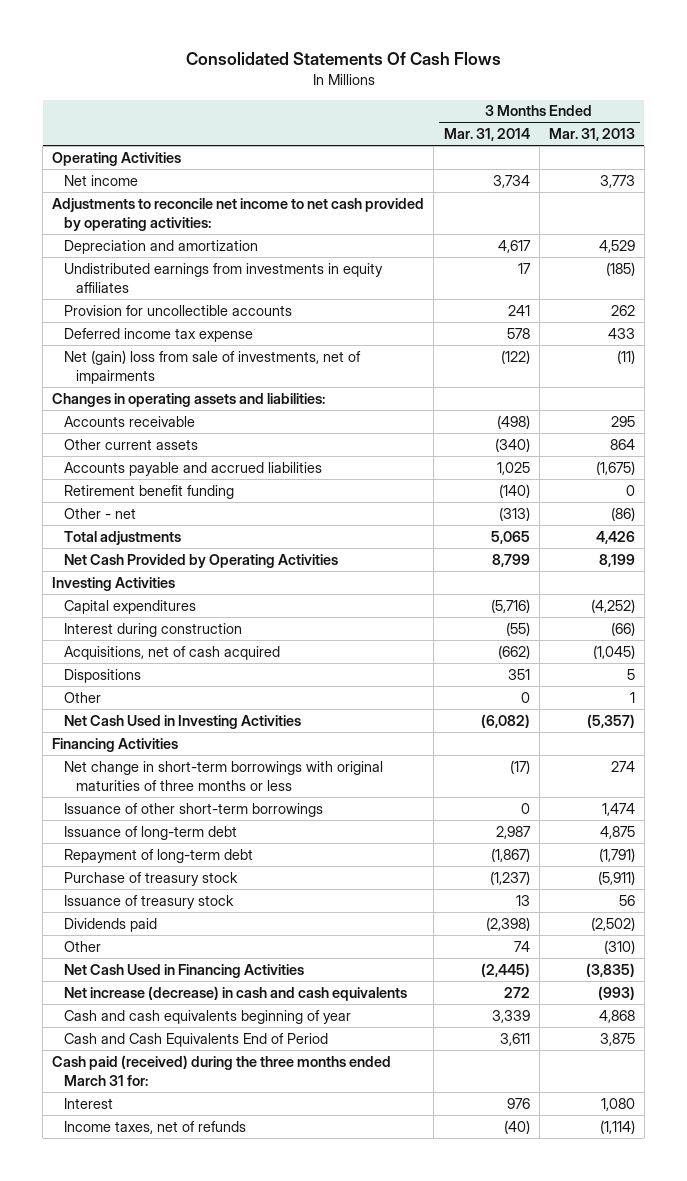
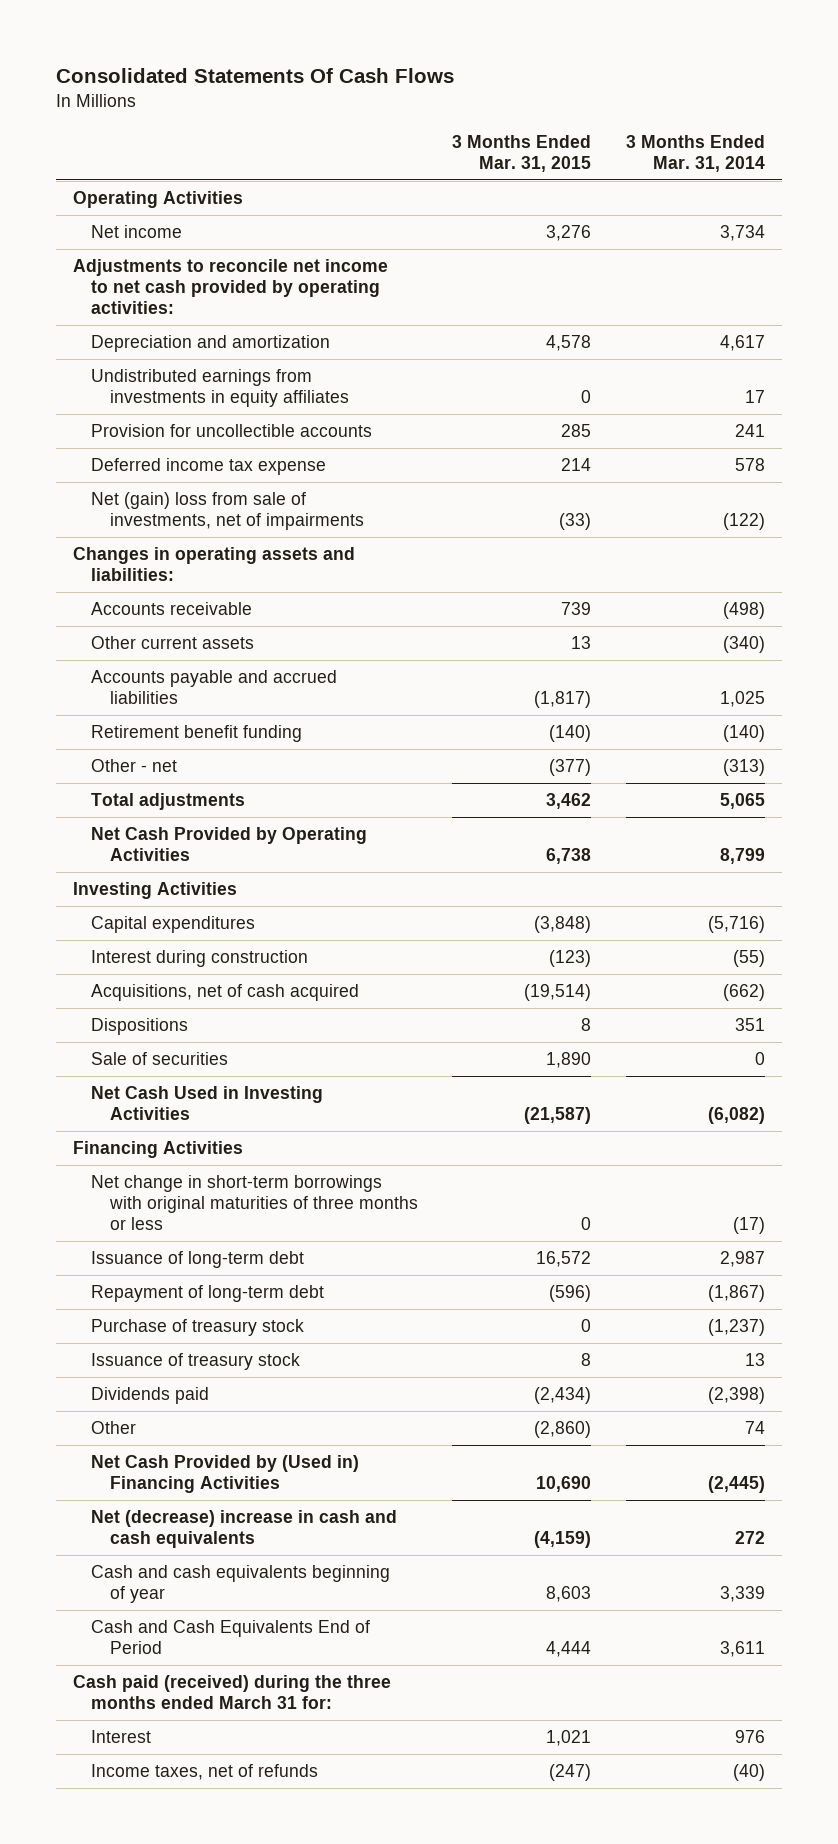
[548,128,635,142] Mar. 31, 2013 -> none
none -> [452,134,592,172] 3 Months Ended Mar. 31, 2015
[64,691,102,703] Other -> none
none -> [91,1052,229,1066] Sale of securities
[64,802,324,817] Issuance of other short-term borrowings -> none
[64,963,305,978] Net Cash Used in Financing Activities -> [91,1455,360,1494] Net Cash Provided by (Used in) Financing Activities
[64,985,408,1001] Net increase (decrease) in cash and cash equivalents -> [91,1510,398,1549] Net (decrease) increase in cash and cash equivalents

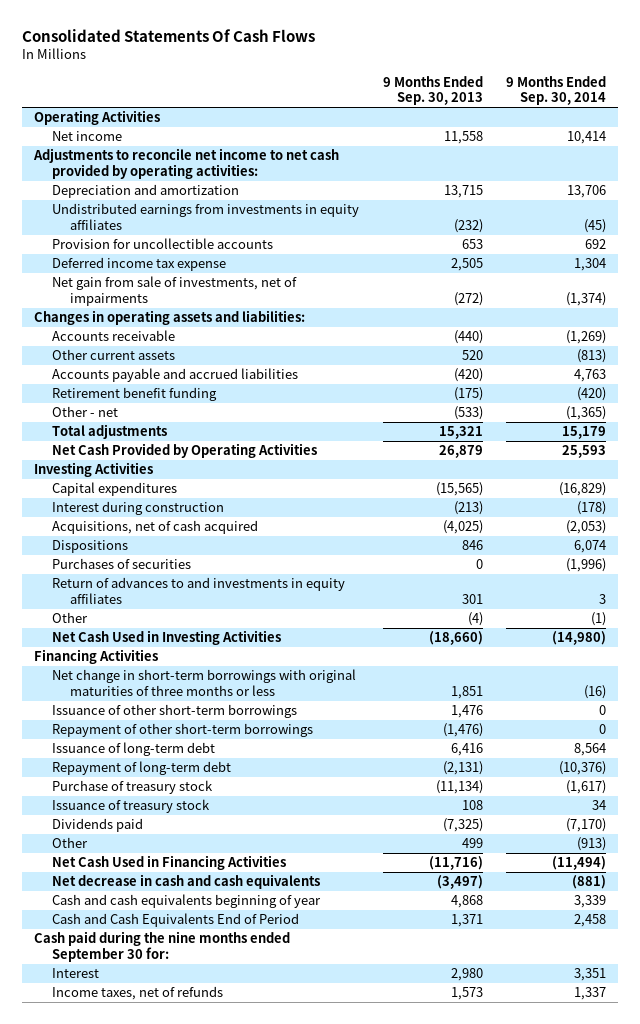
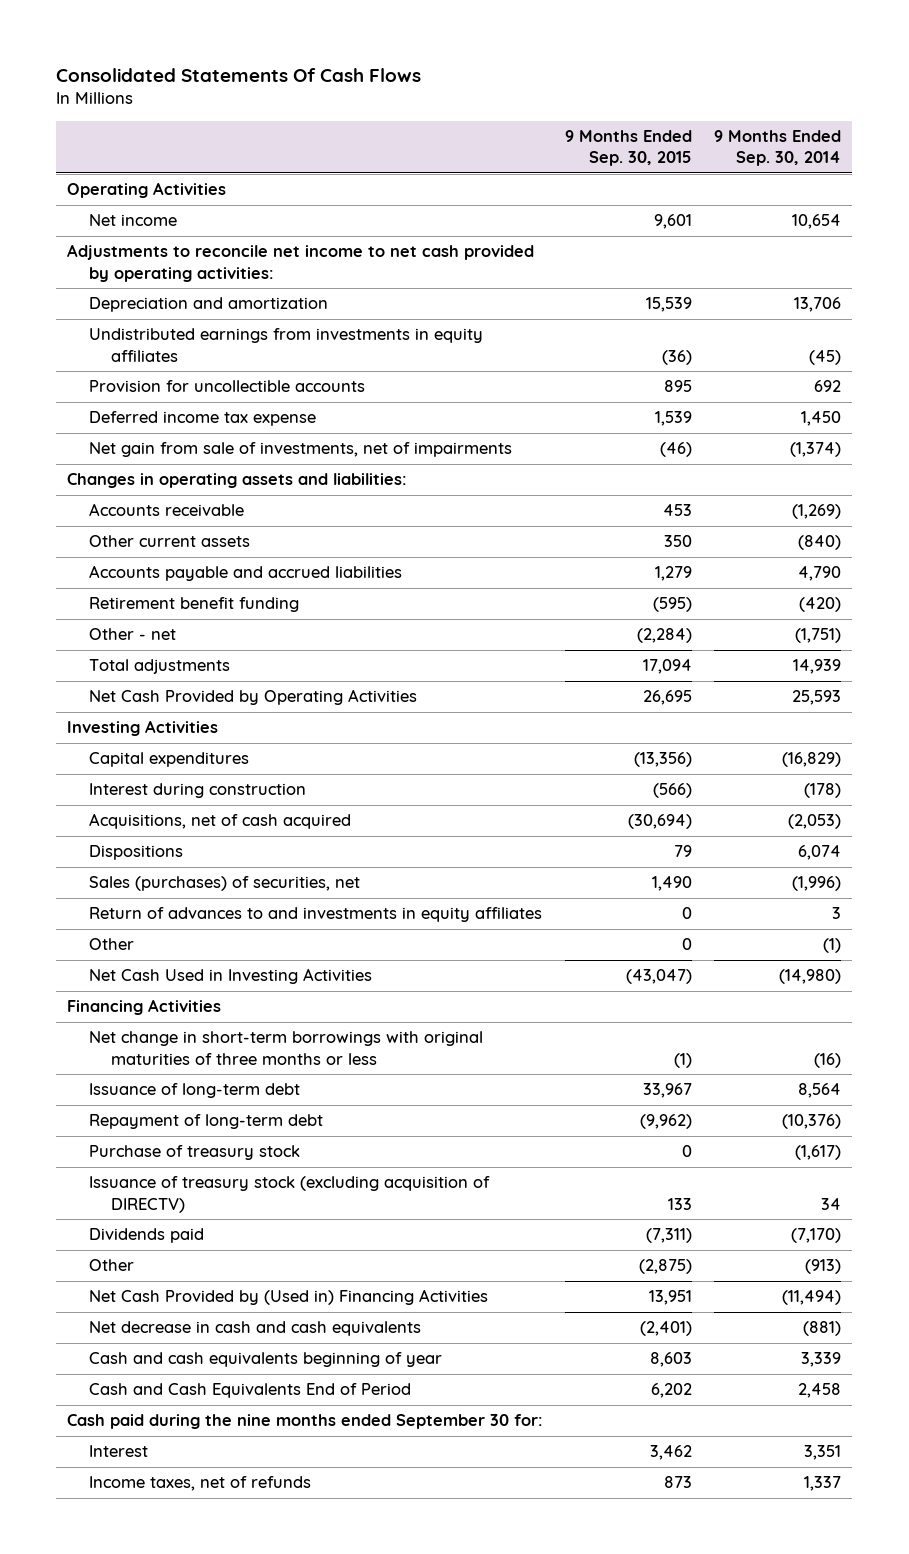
[382,75,483,106] 9 Months Ended Sep. 30, 2013 -> none
none -> [565,129,693,167] 9 Months Ended Sep. 30, 2015
[567,131,607,145] 10,414 -> [792,214,842,230] 10,654
[574,258,607,272] 1,304 -> [801,411,842,427] 1,450
[577,349,607,364] (813) -> [798,535,842,551] (840)
[574,369,607,383] 4,763 -> [798,566,842,582] 4,790
[566,406,607,421] (1,365) -> [795,628,842,644] (1,751)
[562,426,607,440] 15,179 -> [793,659,842,675] 14,939
[52,558,192,570] Purchases of securities -> [89,876,361,892] Sales (purchases) of securities, net
[52,704,298,719] Issuance of other short-term borrowings -> none
[52,723,314,738] Repayment of other short-term borrowings -> none
[52,799,211,814] Issuance of treasury stock -> [89,1176,491,1213] Issuance of treasury stock (excluding acquisition of DIRECTV)
[52,855,287,871] Net Cash Used in Financing Activities -> [89,1289,489,1306] Net Cash Provided by (Used in) Financing Activities

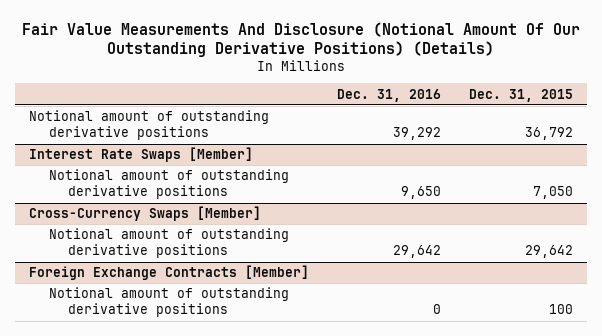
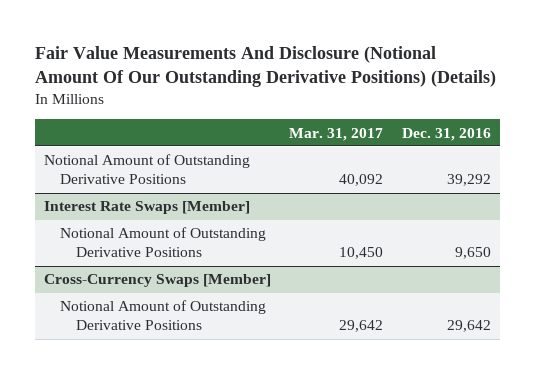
[468,88,573,102] Dec. 31, 2015 -> none
none -> [289,127,384,141] Mar. 31, 2017
[29,110,270,141] Notional amount of outstanding derivative positions -> [43,154,250,185] Notional Amount of Outstanding Derivative Positions
[48,169,289,200] Notional amount of outstanding derivative positions -> [60,227,267,258] Notional Amount of Outstanding Derivative Positions
[29,265,310,281] Foreign Exchange Contracts [Member] -> none
[48,287,289,318] Notional amount of outstanding derivative positions -> none
[48,228,289,259] Notional amount of outstanding derivative positions -> [60,300,267,331] Notional Amount of Outstanding Derivative Positions

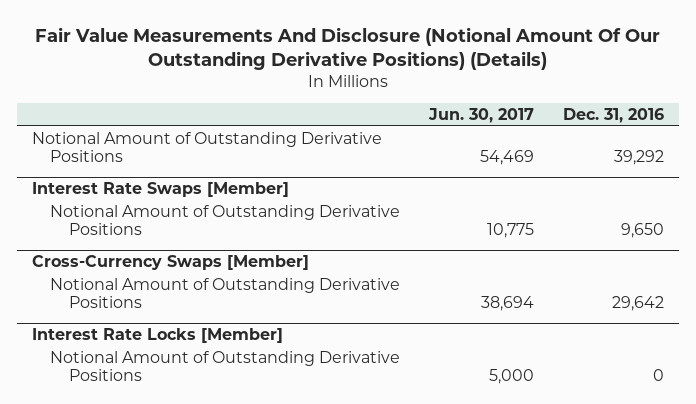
[289,127,384,141] Mar. 31, 2017 -> none
none -> [428,108,535,124] Jun. 30, 2017
none -> [31,327,283,343] Interest Rate Locks [Member]
none -> [50,350,401,382] Notional Amount of Outstanding Derivative Positions

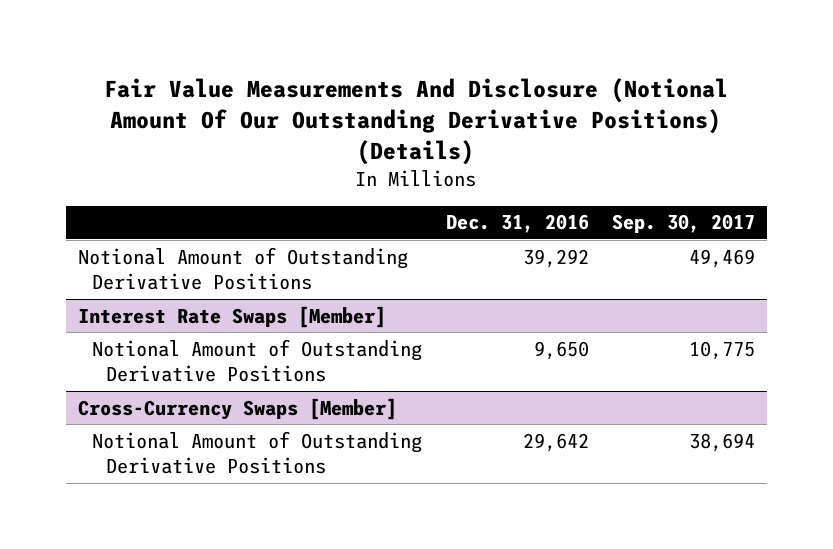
[428,108,535,124] Jun. 30, 2017 -> none
none -> [612,214,756,234] Sep. 30, 2017
[31,327,283,343] Interest Rate Locks [Member] -> none
[50,350,401,382] Notional Amount of Outstanding Derivative Positions -> none

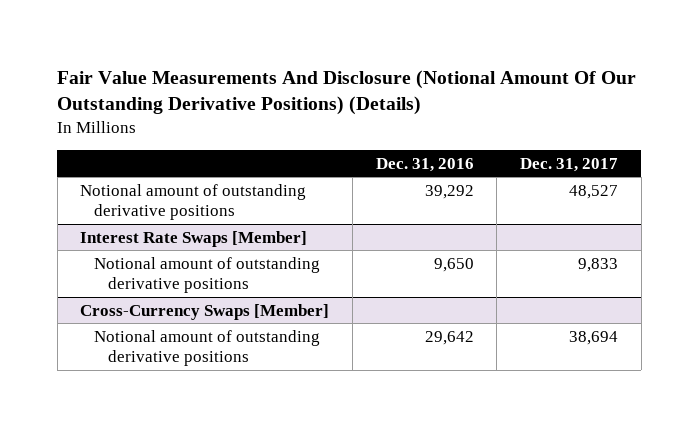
[612,214,756,234] Sep. 30, 2017 -> none
none -> [520,157,619,172] Dec. 31, 2017
[77,246,408,290] Notional Amount of Outstanding Derivative Positions -> [80,183,307,221] Notional amount of outstanding derivative positions
[91,338,422,382] Notional Amount of Outstanding Derivative Positions -> [94,256,321,294] Notional amount of outstanding derivative positions
[91,430,422,474] Notional Amount of Outstanding Derivative Positions -> [94,329,321,367] Notional amount of outstanding derivative positions

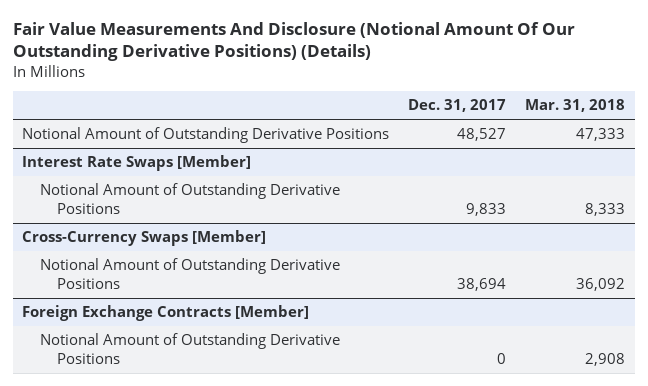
[375,157,474,172] Dec. 31, 2016 -> none
none -> [525,99,626,113] Mar. 31, 2018
[80,183,307,221] Notional amount of outstanding derivative positions -> [22,127,390,144] Notional Amount of Outstanding Derivative Positions
[94,256,321,294] Notional amount of outstanding derivative positions -> [39,183,340,214] Notional Amount of Outstanding Derivative Positions
[94,329,321,367] Notional amount of outstanding derivative positions -> [39,258,340,289] Notional Amount of Outstanding Derivative Positions
none -> [22,305,310,322] Foreign Exchange Contracts [Member]
none -> [39,333,340,364] Notional Amount of Outstanding Derivative Positions

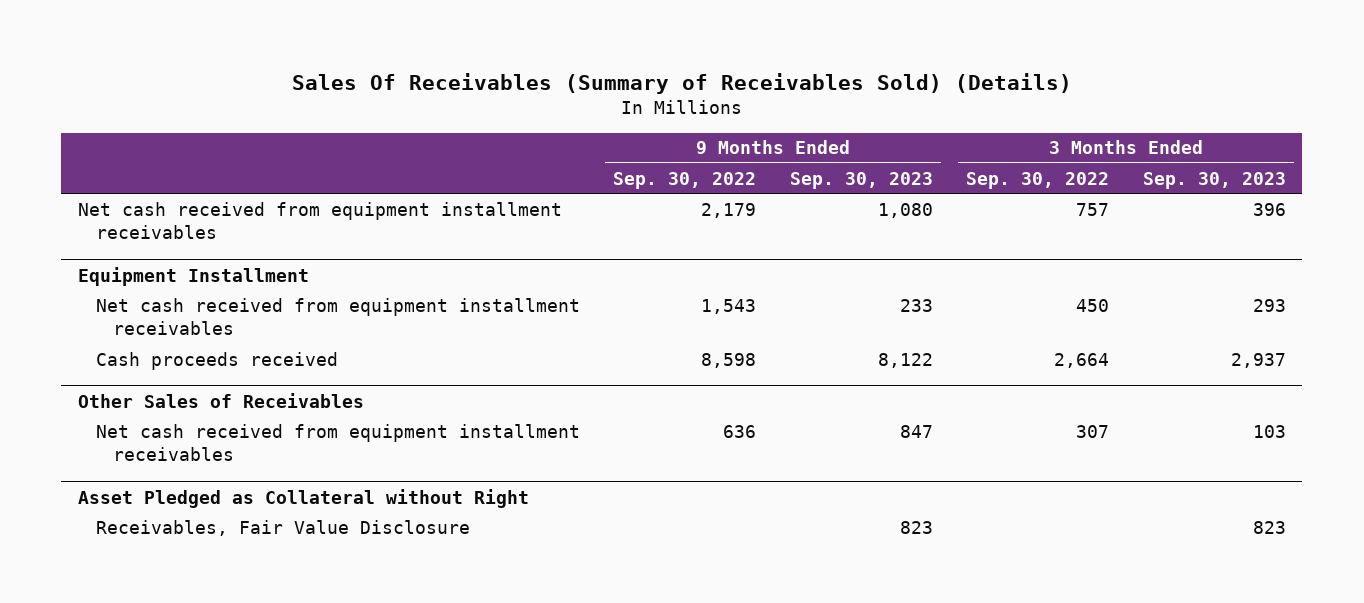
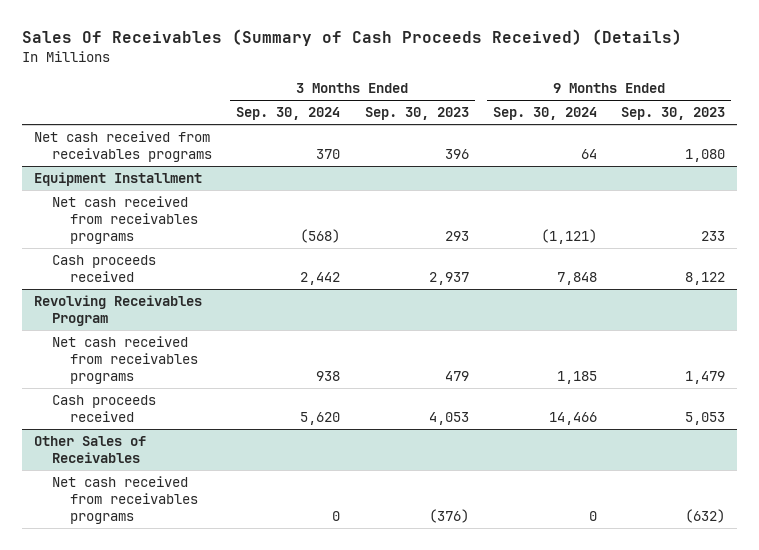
[291,72,1072,94] Sales Of Receivables (Summary of Receivables Sold) (Details) -> [21,29,682,47] Sales Of Receivables (Summary of Cash Proceeds Received) (Details)
[613,171,757,189] Sep. 30, 2022 -> none
[966,171,1110,189] Sep. 30, 2022 -> none
none -> [236,107,341,121] Sep. 30, 2024
none -> [492,107,597,121] Sep. 30, 2024
[78,201,563,240] Net cash received from equipment installment receivables -> [33,131,213,163] Net cash received from receivables programs
[95,297,580,336] Net cash received from equipment installment receivables -> [52,196,199,245] Net cash received from receivables programs
none -> [33,295,202,327] Revolving Receivables Program
none -> [52,336,199,385] Net cash received from receivables programs
none -> [52,395,157,423] Cash proceeds received
[78,488,530,508] Asset Pledged as Collateral without Right -> none
[95,519,470,536] Receivables, Fair Value Disclosure -> none
[95,423,580,462] Net cash received from equipment installment receivables -> [52,476,199,525] Net cash received from receivables programs
[899,424,933,438] 847 -> [685,509,726,524] (632)
[1252,424,1286,438] 103 -> [428,509,469,524] (376)

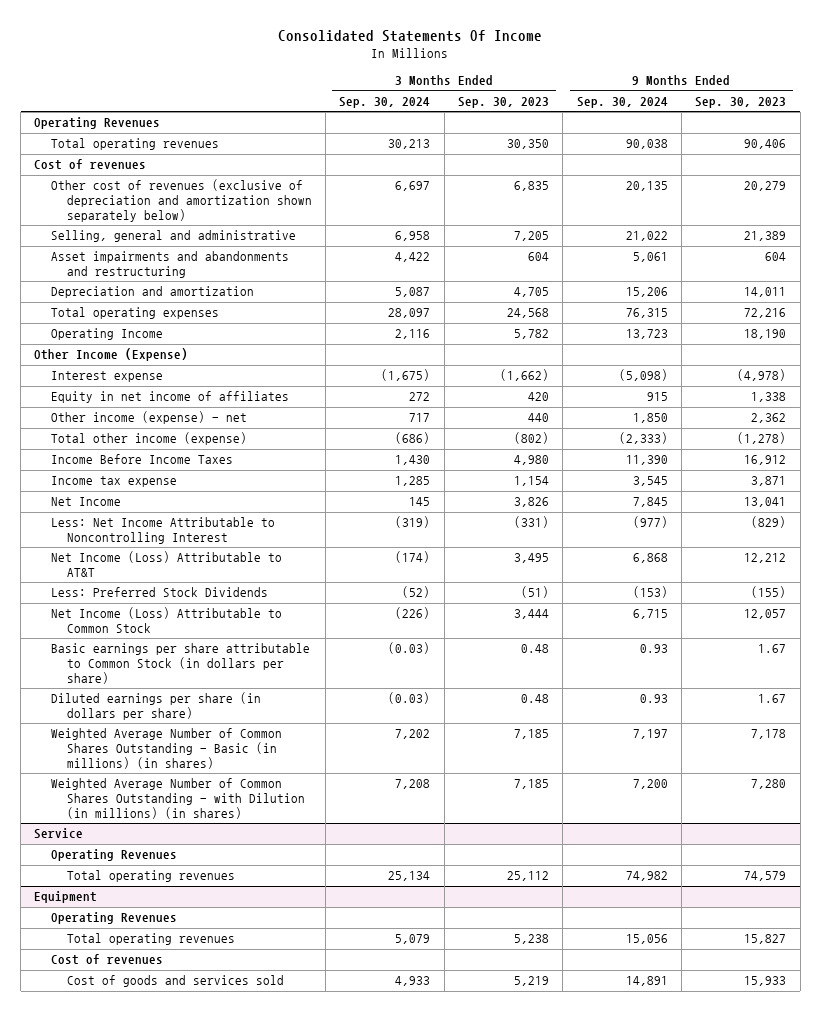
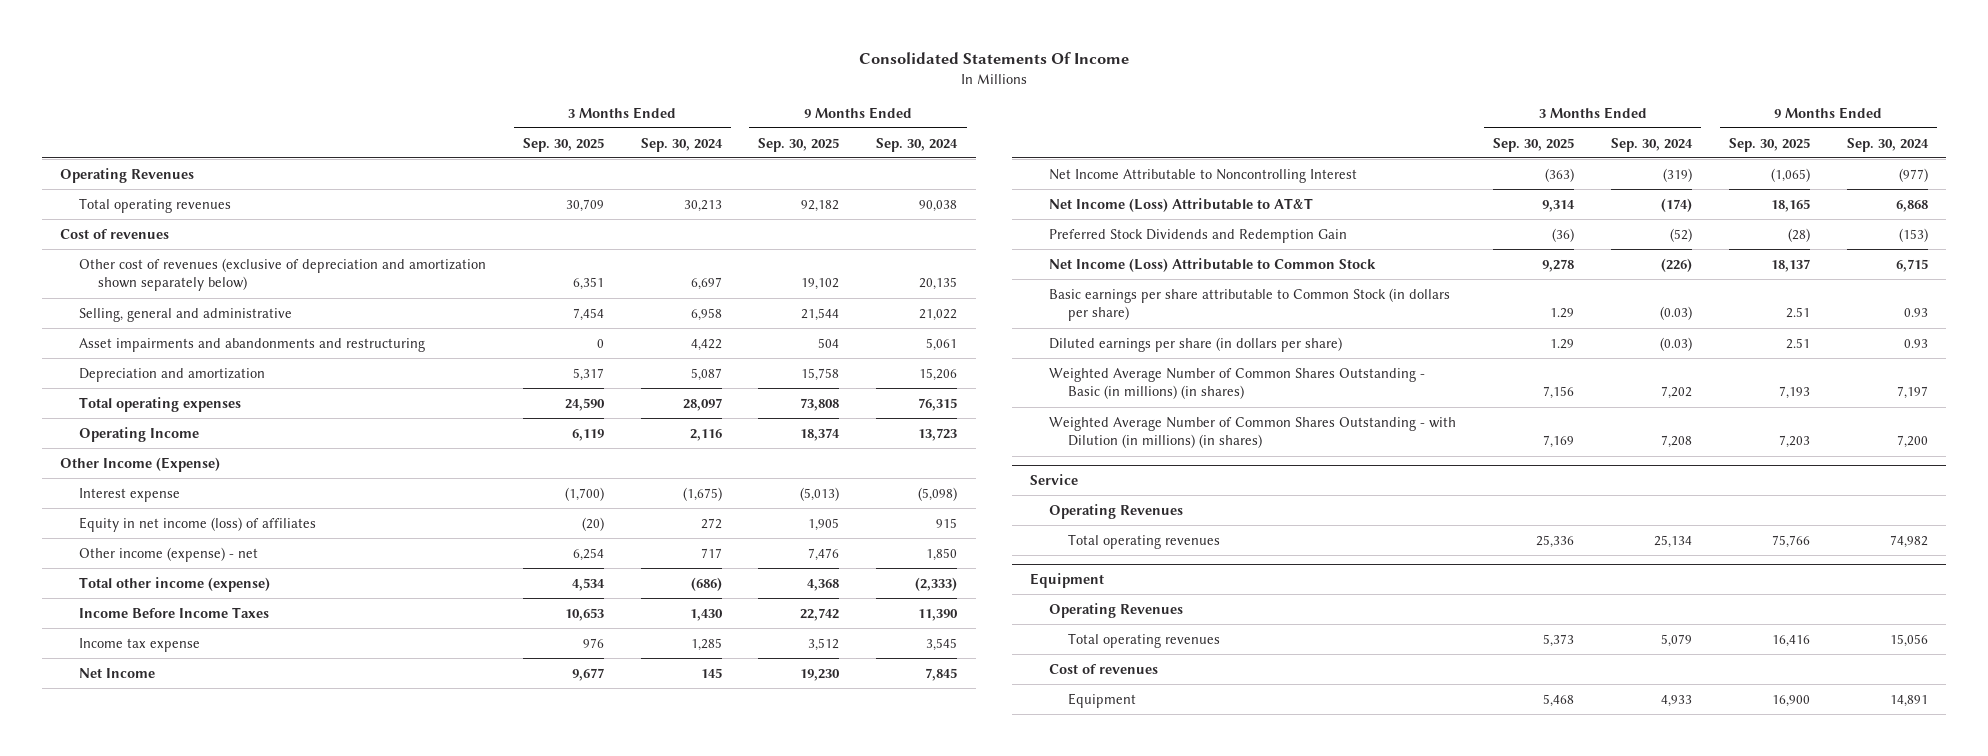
[457,96,549,108] Sep. 30, 2023 -> none
[695,96,787,108] Sep. 30, 2023 -> none
none -> [522,137,604,152] Sep. 30, 2025
none -> [758,137,840,152] Sep. 30, 2025
[50,391,289,404] Equity in net income of affiliates -> [78,516,316,532] Equity in net income (loss) of affiliates
[50,517,275,544] Less: Net Income Attributable to Noncontrolling Interest -> [1049,168,1358,183] Net Income Attributable to Noncontrolling Interest
[50,587,268,598] Less: Preferred Stock Dividends -> [1049,228,1348,243] Preferred Stock Dividends and Redemption Gain
[66,975,284,988] Cost of goods and services sold -> [1068,692,1137,708] Equipment

